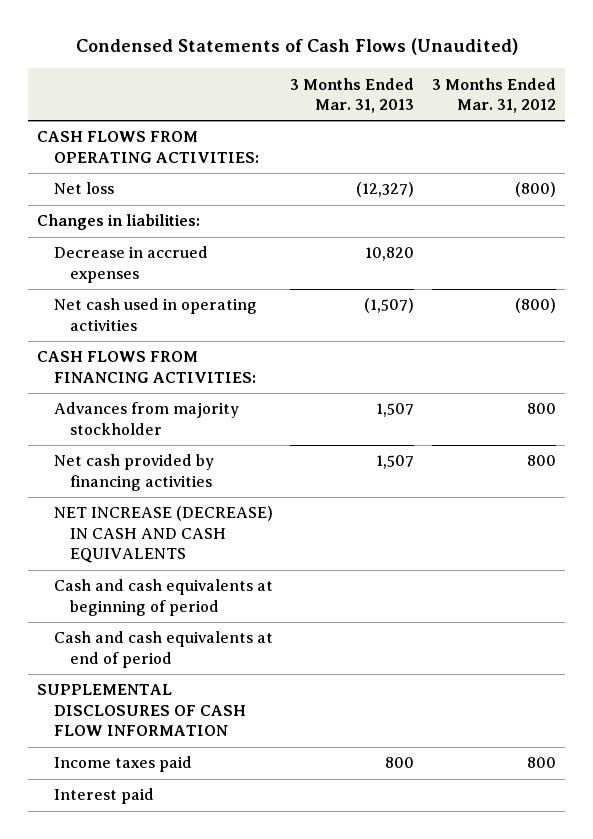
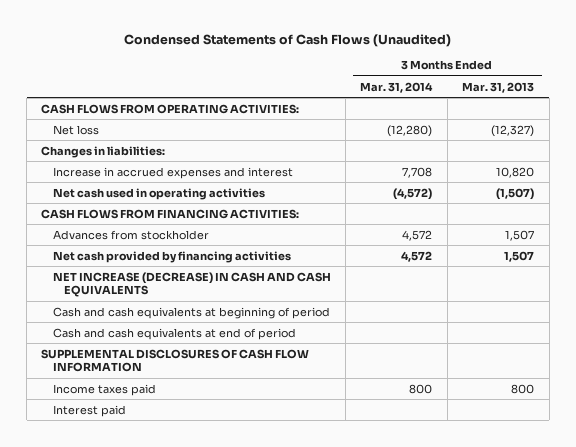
[432,77,557,113] 3 Months Ended Mar. 31, 2012 -> none
none -> [360,81,434,93] Mar. 31, 2014
[53,246,208,283] Decrease in accrued expenses -> [52,166,293,179] Increase in accrued expenses and interest
[53,402,239,435] Advances from majority stockholder -> [52,229,209,240] Advances from stockholder

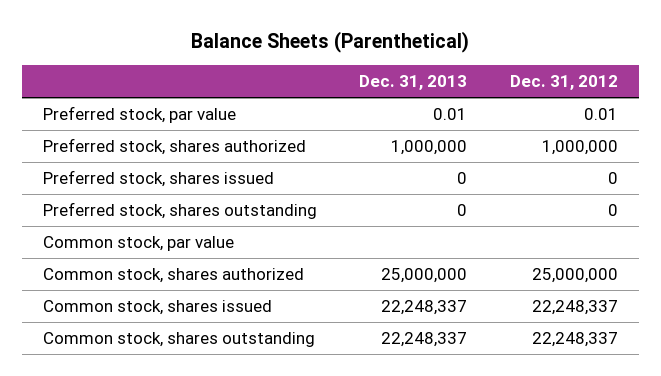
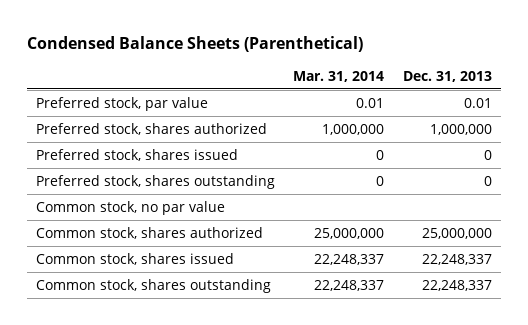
[191,31,470,54] Balance Sheets (Parenthetical) -> [27,36,364,53] Condensed Balance Sheets (Parenthetical)
[509,75,618,91] Dec. 31, 2012 -> none
none -> [293,70,385,82] Mar. 31, 2014
[42,235,234,251] Common stock, par value -> [36,200,226,215] Common stock, no par value

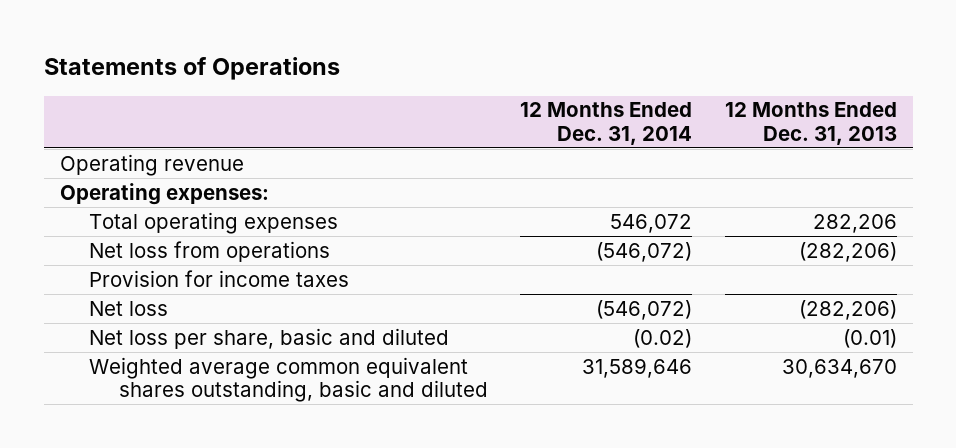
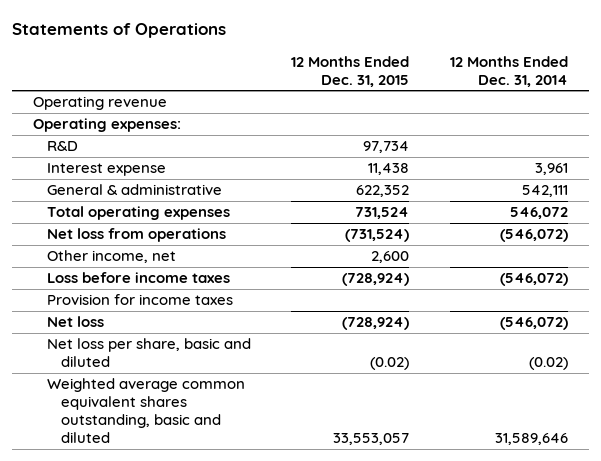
[724,102,897,145] 12 Months Ended Dec. 31, 2013 -> none
none -> [291,55,410,87] 12 Months Ended Dec. 31, 2015
none -> [46,141,78,152] R&D
none -> [46,163,166,177] Interest expense
none -> [46,184,222,196] General & administrative
none -> [46,250,176,264] Other income, net
none -> [46,272,230,284] Loss before income taxes

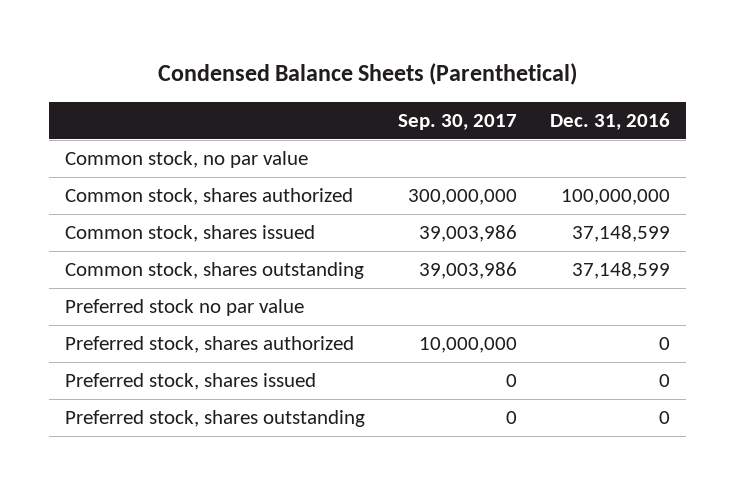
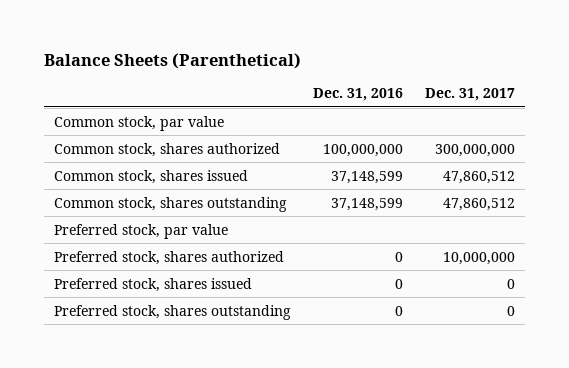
[157,63,577,86] Condensed Balance Sheets (Parenthetical) -> [43,52,301,69] Balance Sheets (Parenthetical)
[398,114,518,131] Sep. 30, 2017 -> none
none -> [424,88,515,102] Dec. 31, 2017
[65,151,309,169] Common stock, no par value -> [54,115,225,131] Common stock, par value
[65,299,305,317] Preferred stock no par value -> [54,223,229,239] Preferred stock, par value

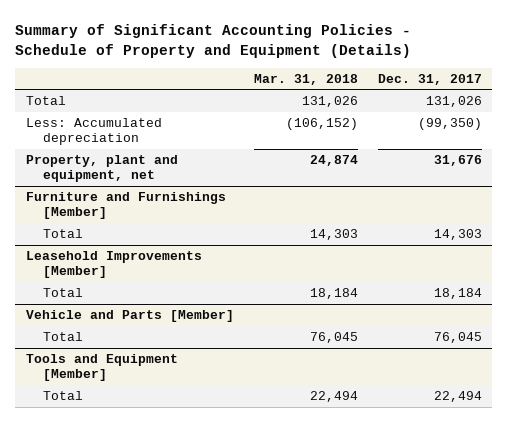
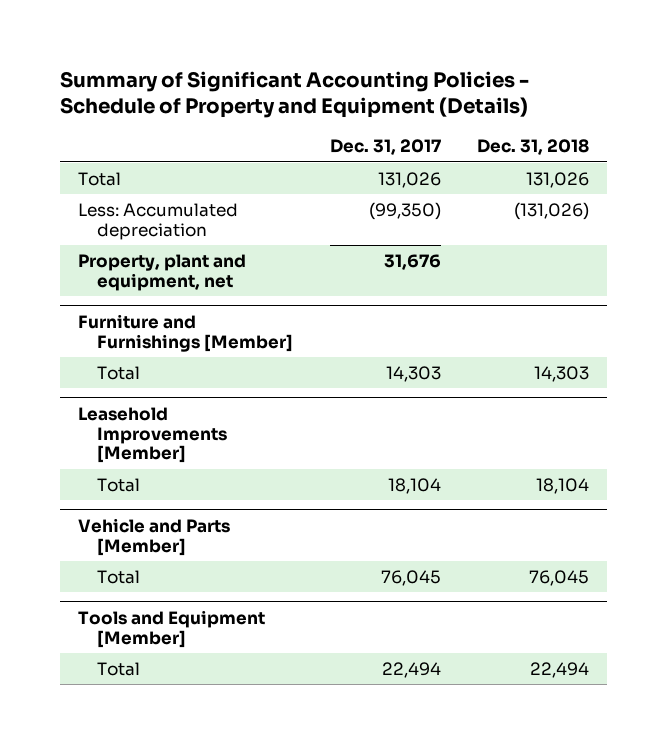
[253,73,358,85] Mar. 31, 2018 -> none
none -> [476,139,589,156] Dec. 31, 2018
[434,287,483,299] 18,184 -> [387,477,441,494] 18,104

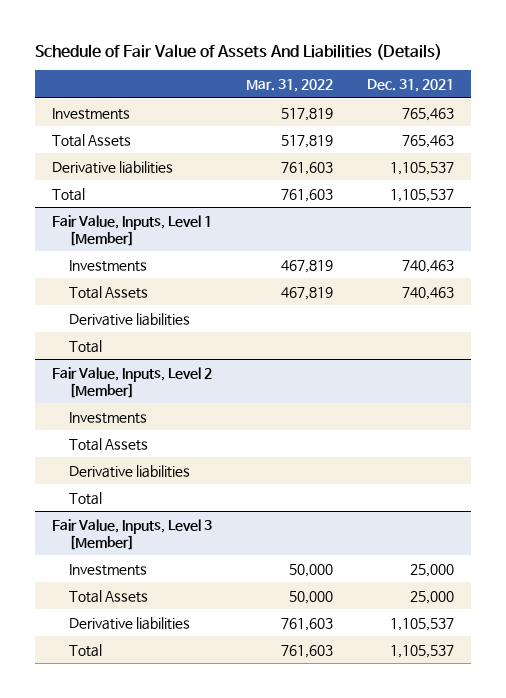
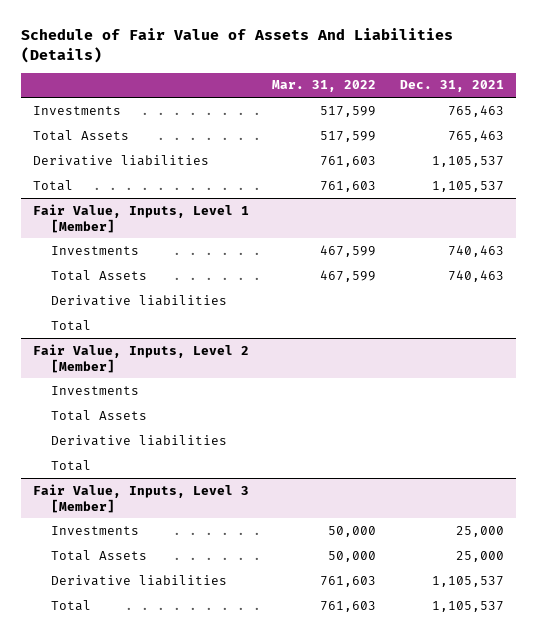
[281,107,334,121] 517,819 -> [320,105,377,117] 517,599
[281,134,334,148] 517,819 -> [320,130,377,142] 517,599
[281,259,334,273] 467,819 -> [320,244,377,257] 467,599
[281,286,334,300] 467,819 -> [320,269,377,282] 467,599

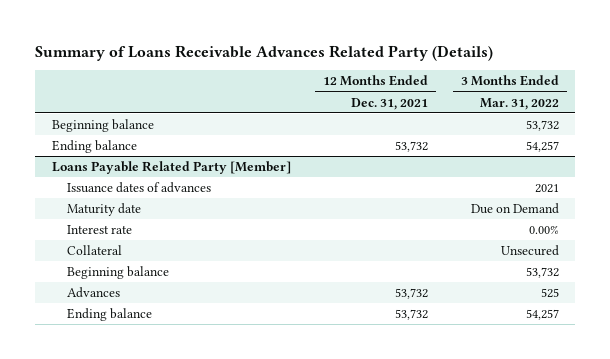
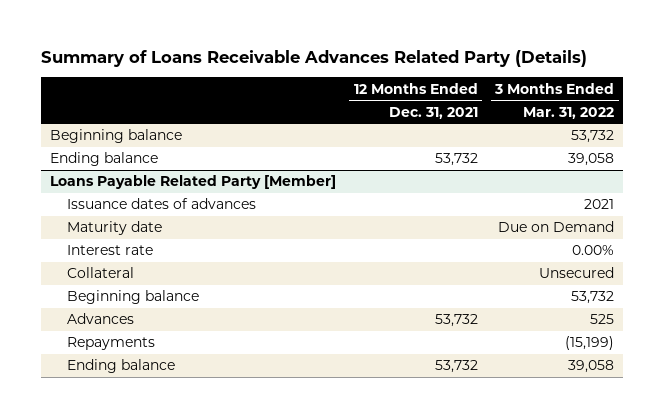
[525,141,559,153] 54,257 -> [568,153,615,167] 39,058
none -> [66,337,155,351] Repayments
[525,309,559,321] 54,257 -> [568,360,615,374] 39,058

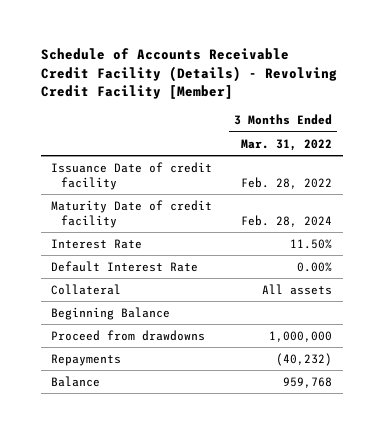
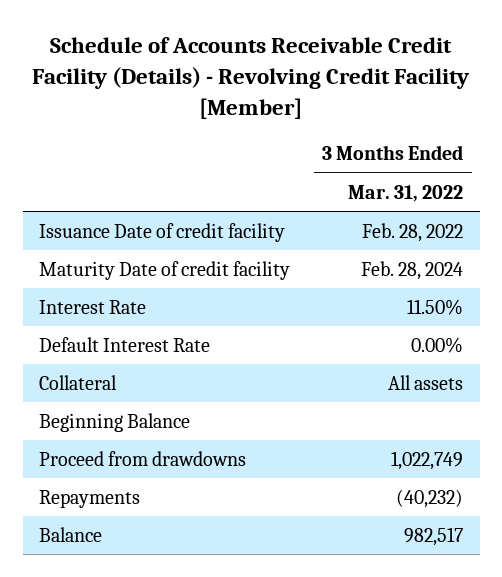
[268,330,332,342] 1,000,000 -> [391,450,464,470] 1,022,749
[282,376,332,388] 959,768 -> [404,526,464,546] 982,517

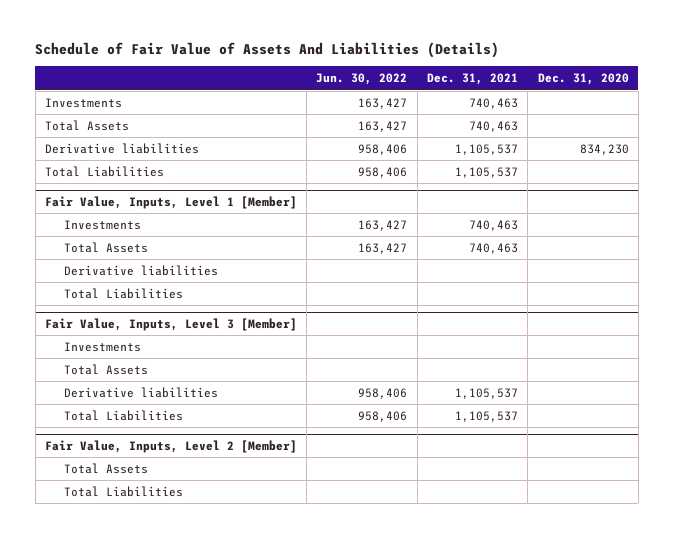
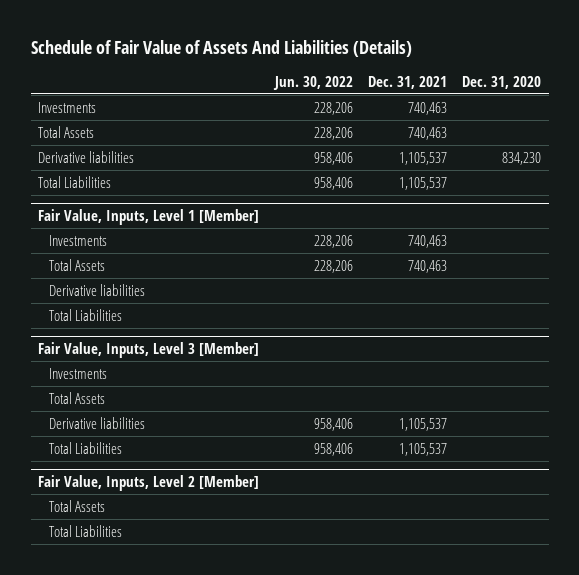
[358,97,408,109] 163,427 -> [313,101,353,115] 228,206
[358,120,408,132] 163,427 -> [313,126,353,140] 228,206
[358,219,408,231] 163,427 -> [313,234,353,248] 228,206
[358,242,408,254] 163,427 -> [313,259,353,273] 228,206

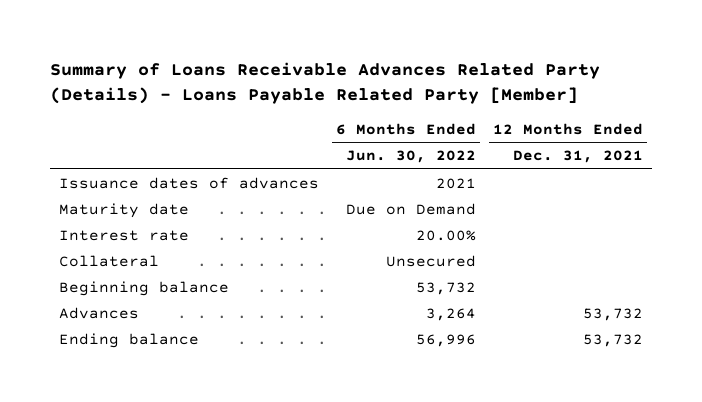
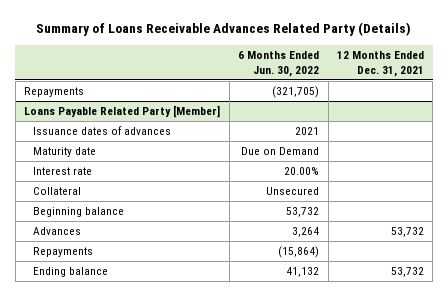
[49,61,600,104] Summary of Loans Receivable Advances Related Party (Details) - Loans Payable Related Party [Member] -> [36,22,412,37] Summary of Loans Receivable Advances Related Party (Details)
none -> [24,87,85,98] Repayments
none -> [24,105,221,119] Loans Payable Related Party [Member]
none -> [32,247,93,258] Repayments
[415,333,476,347] 56,996 -> [286,267,320,278] 41,132

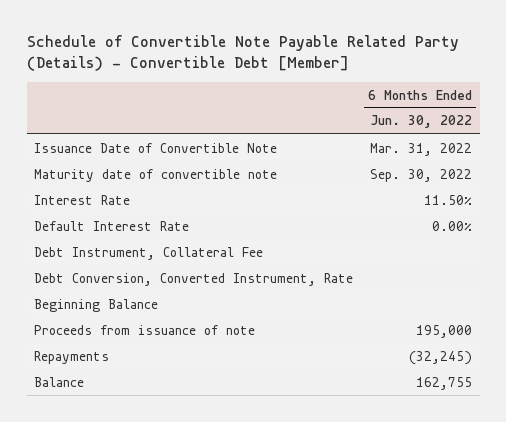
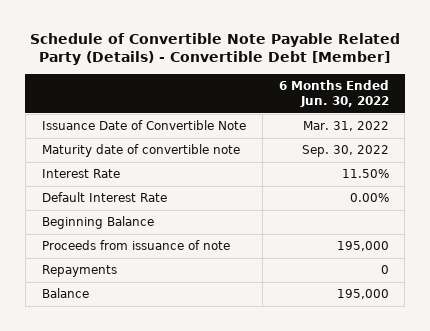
[34,246,264,260] Debt Instrument, Collateral Fee -> none
[34,272,354,286] Debt Conversion, Converted Instrument, Rate -> none
[409,350,473,365] (32,245) -> [380,265,389,275] 0
[416,376,473,390] 162,755 -> [336,289,389,300] 195,000

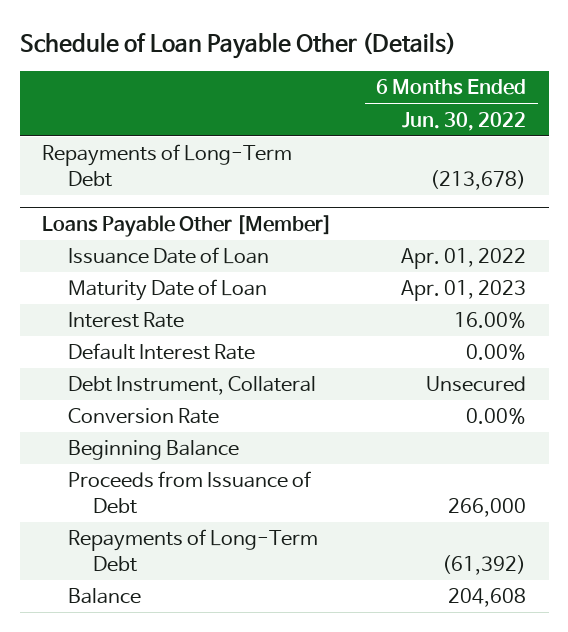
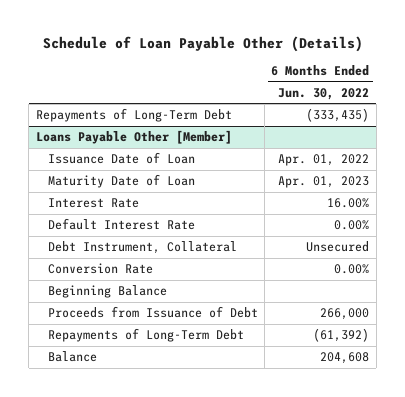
[430,169,527,190] (213,678) -> [306,108,370,123] (333,435)

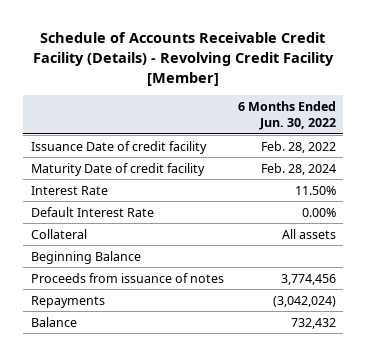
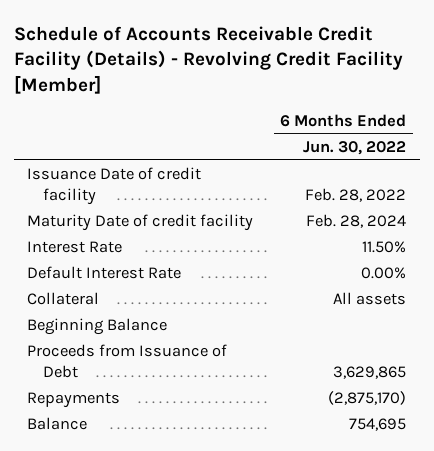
[30,272,224,283] Proceeds from issuance of notes -> [27,344,228,378] Proceeds from Issuance of Debt
[281,273,337,285] 3,774,456 -> [333,365,407,379] 3,629,865
[273,295,337,307] (3,042,024) -> [328,391,407,406] (2,875,170)
[291,317,337,329] 732,432 -> [349,418,407,432] 754,695

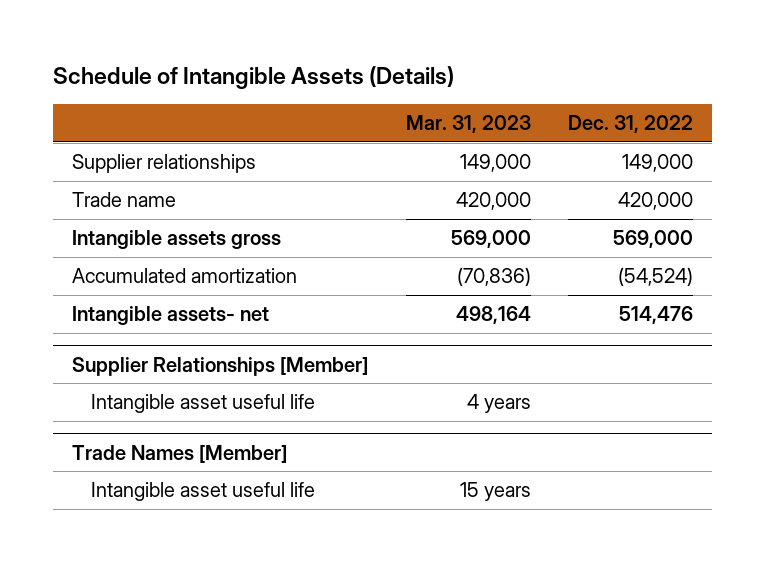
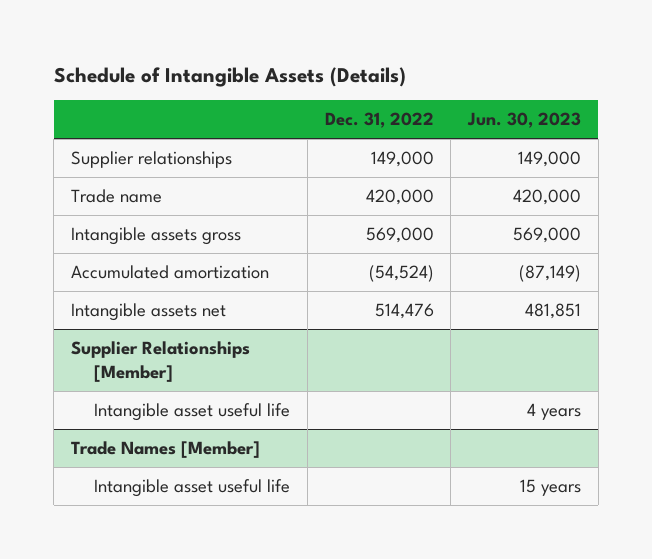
[405,115,531,134] Mar. 31, 2023 -> none
none -> [466,112,581,129] Jun. 30, 2023
[72,306,270,326] Intangible assets- net -> [70,302,226,321] Intangible assets net

